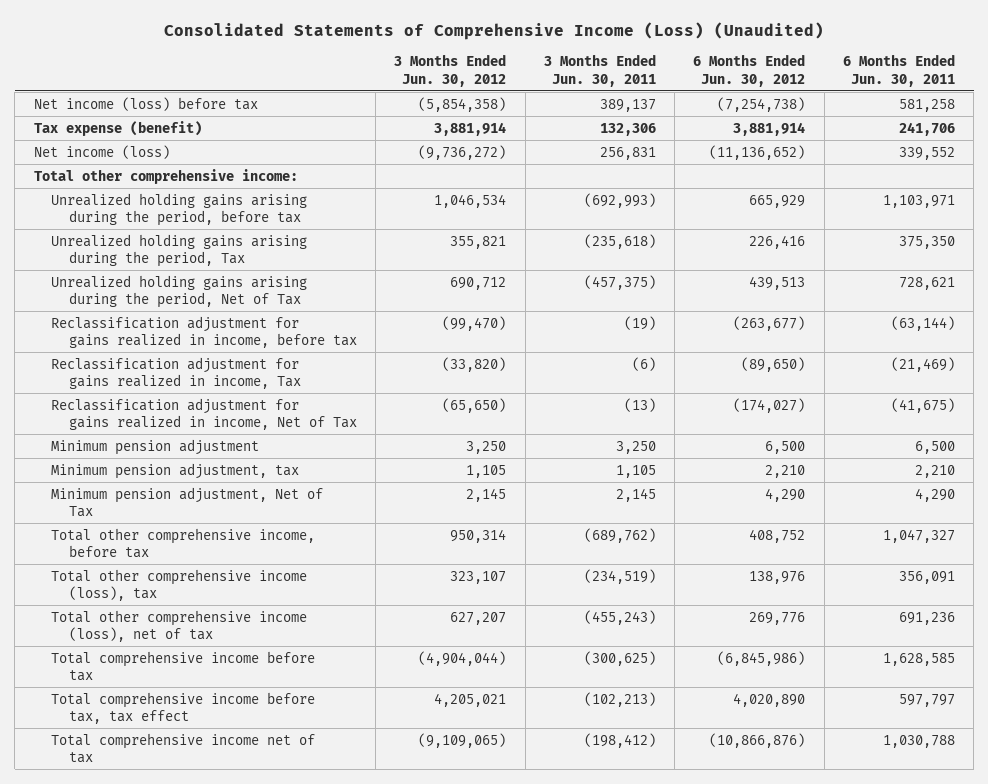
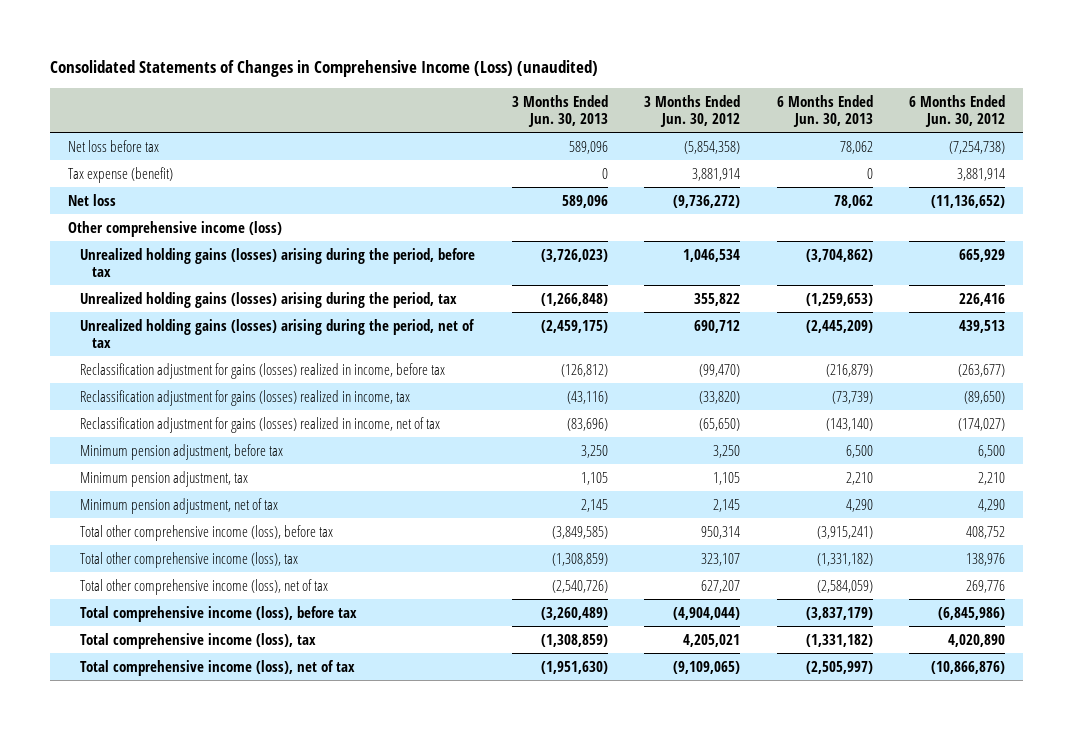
[164,21,825,40] Consolidated Statements of Comprehensive Income (Loss) (Unaudited) -> [50,60,599,78] Consolidated Statements of Changes in Comprehensive Income (Loss) (unaudited)
[543,54,656,87] 3 Months Ended Jun. 30, 2011 -> none
[842,54,955,87] 6 Months Ended Jun. 30, 2011 -> none
none -> [511,94,608,128] 3 Months Ended Jun. 30, 2013
none -> [776,94,873,128] 6 Months Ended Jun. 30, 2013
[33,96,258,111] Net income (loss) before tax -> [68,139,160,152] Net loss before tax
[33,144,170,159] Net income (loss) -> [68,193,117,206] Net loss
[33,168,298,184] Total other comprehensive income: -> [68,220,283,237] Other comprehensive income (loss)
[51,192,308,227] Unrealized holding gains arising during the period, before tax -> [80,247,476,278] Unrealized holding gains (losses) arising during the period, before tax
[51,233,308,268] Unrealized holding gains arising during the period, Tax -> [80,291,458,308] Unrealized holding gains (losses) arising during the period, tax
[450,235,507,249] 355,821 -> [694,292,741,306] 355,822
[51,274,308,309] Unrealized holding gains arising during the period, Net of Tax -> [80,318,476,349] Unrealized holding gains (losses) arising during the period, net of tax
[51,315,357,349] Reclassification adjustment for gains realized in income, before tax -> [80,362,446,379] Reclassification adjustment for gains (losses) realized in income, before tax
[51,356,301,390] Reclassification adjustment for gains realized in income, Tax -> [80,389,411,406] Reclassification adjustment for gains (losses) realized in income, tax
[51,397,357,431] Reclassification adjustment for gains realized in income, Net of Tax -> [80,416,441,433] Reclassification adjustment for gains (losses) realized in income, net of tax
[51,438,260,455] Minimum pension adjustment -> [80,443,284,460] Minimum pension adjustment, before tax
[51,486,324,518] Minimum pension adjustment, Net of Tax -> [80,497,279,514] Minimum pension adjustment, net of tax
[51,527,316,559] Total other comprehensive income, before tax -> [80,524,334,541] Total other comprehensive income (loss), before tax
[51,650,316,682] Total comprehensive income before tax -> [80,605,358,622] Total comprehensive income (loss), before tax
[51,691,316,725] Total comprehensive income before tax, tax effect -> [80,632,317,649] Total comprehensive income (loss), tax
[51,732,316,764] Total comprehensive income net of tax -> [80,659,356,676] Total comprehensive income (loss), net of tax

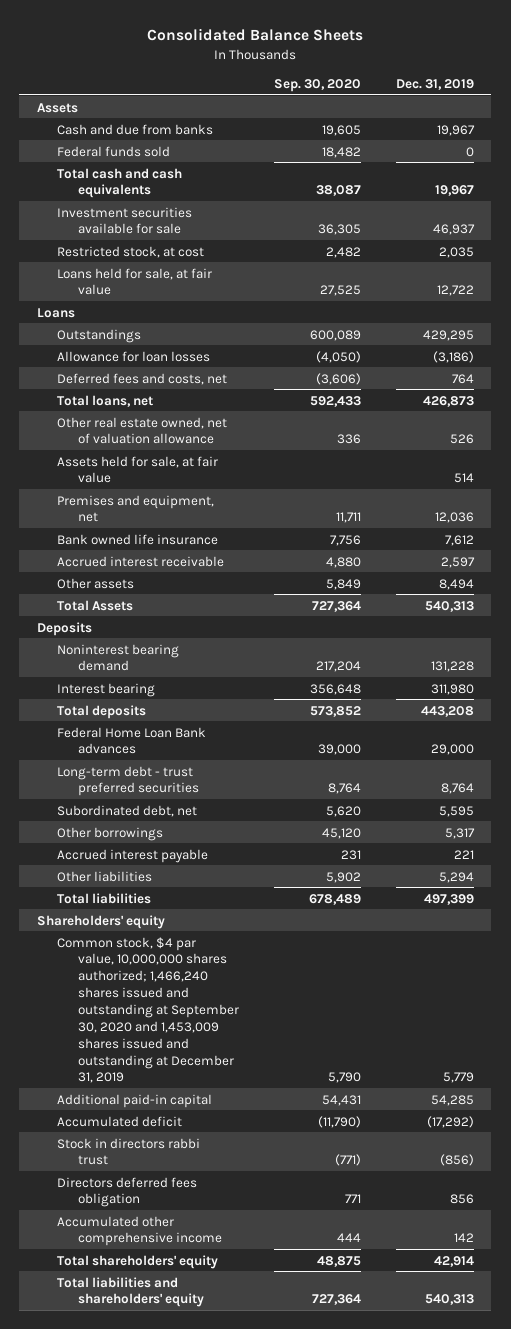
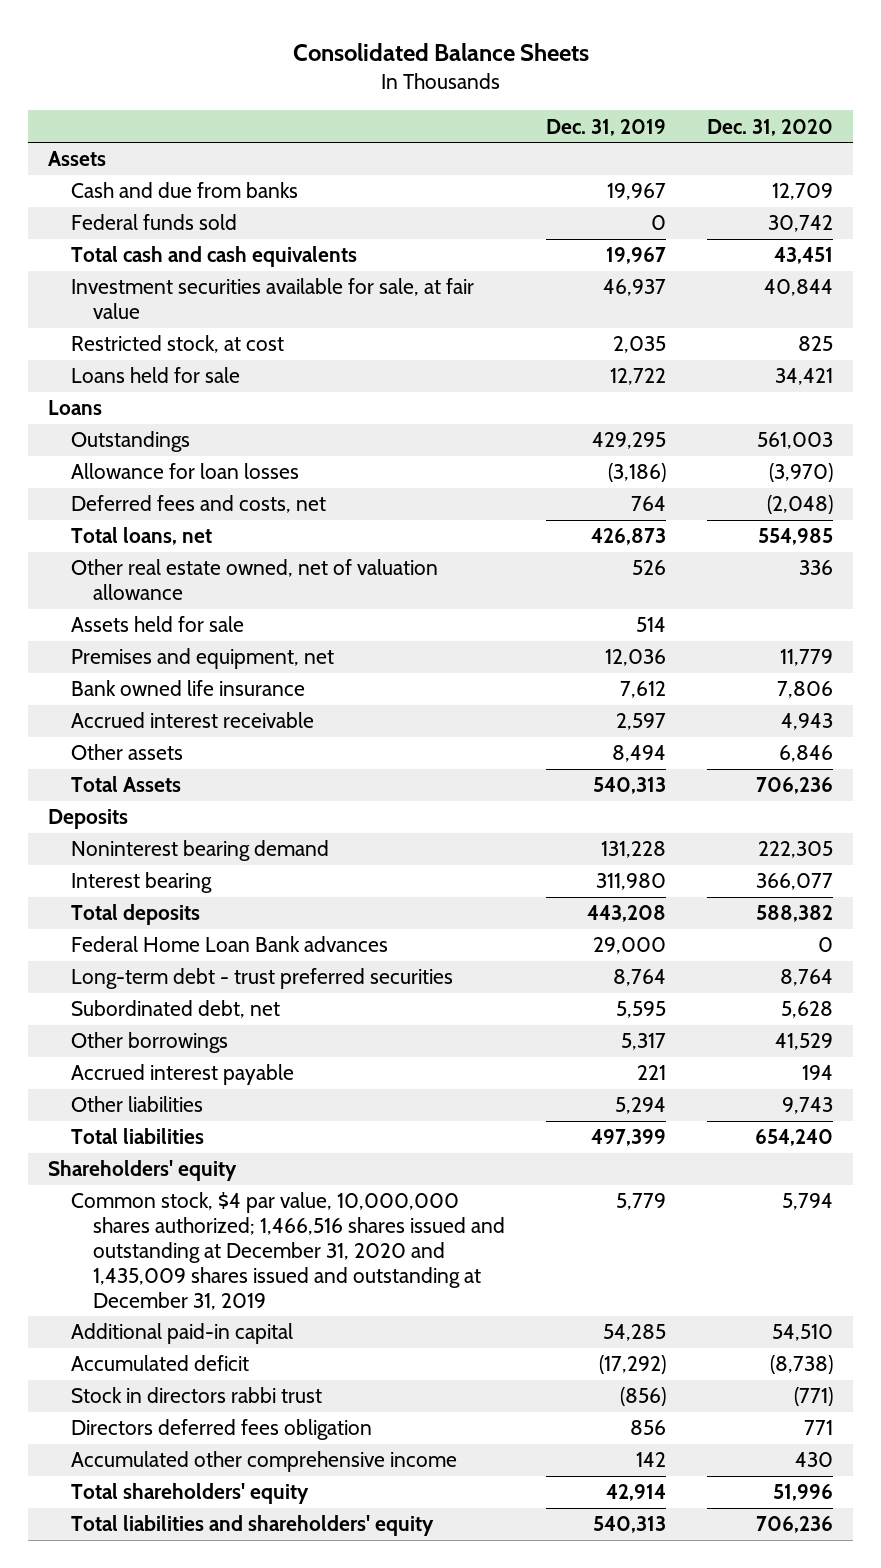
[273,79,361,93] Sep. 30, 2020 -> none
none -> [706,118,833,136] Dec. 31, 2020
[57,206,193,235] Investment securities available for sale -> [70,278,474,320] Investment securities available for sale, at fair value
[57,267,213,296] Loans held for sale, at fair value -> [70,367,240,384] Loans held for sale
[57,455,219,484] Assets held for sale, at fair value -> [70,616,244,633] Assets held for sale
[57,936,239,1084] Common stock, $4 par value, 10,000,000 shares authorized; 1,466,240 shares issued and outstanding at September 30, 2020 and 1,453,009 shares issued and outstanding at December 31, 2019 -> [70,1192,505,1310] Common stock, $4 par value, 10,000,000 shares authorized; 1,466,516 shares issued and outstanding at December 31, 2020 and 1,435,009 shares issued and outstanding at December 31, 2019

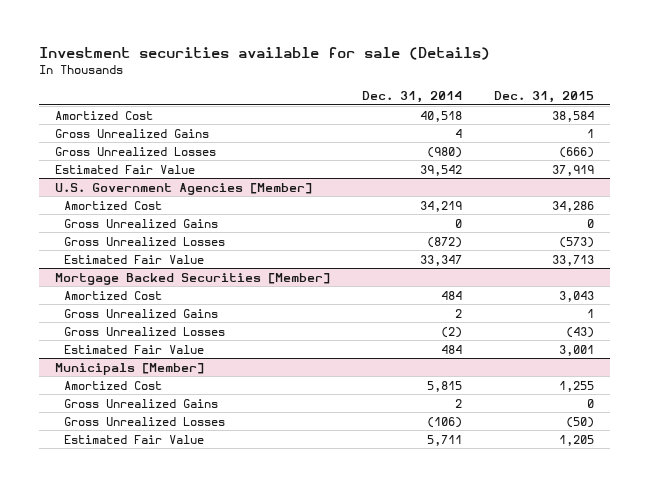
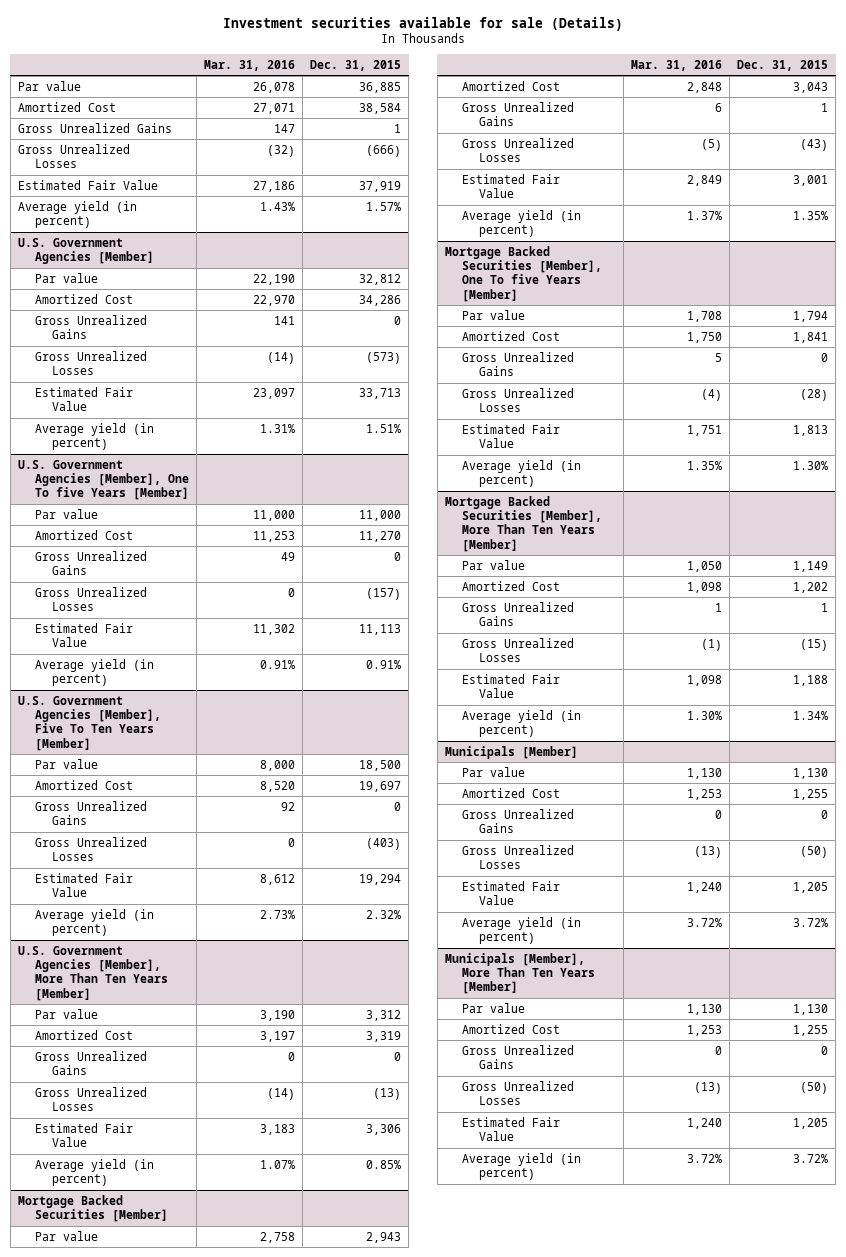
[361,91,462,104] Dec. 31, 2014 -> none
none -> [204,59,296,71] Mar. 31, 2016
none -> [17,80,81,91] Par value
none -> [17,200,137,229] Average yield (in percent)
none -> [34,272,98,283] Par value
none -> [34,422,154,451] Average yield (in percent)
none -> [17,459,189,501] U.S. Government Agencies [Member], One To five Years [Member]
none -> [34,508,98,519] Par value
none -> [34,529,133,540] Amortized Cost
none -> [34,550,147,576] Gross Unrealized Gains
none -> [34,586,147,612] Gross Unrealized Losses
none -> [34,622,133,648] Estimated Fair Value
none -> [34,658,154,687] Average yield (in percent)
none -> [17,695,161,751] U.S. Government Agencies [Member], Five To Ten Years [Member]
none -> [34,758,98,769] Par value
none -> [34,779,133,790] Amortized Cost
none -> [34,800,147,826] Gross Unrealized Gains
none -> [34,836,147,862] Gross Unrealized Losses
none -> [34,872,133,898] Estimated Fair Value
none -> [34,908,154,937] Average yield (in percent)
none -> [17,945,168,1001] U.S. Government Agencies [Member], More Than Ten Years [Member]
none -> [34,1008,98,1019] Par value
none -> [34,1029,133,1040] Amortized Cost
none -> [34,1050,147,1076] Gross Unrealized Gains
none -> [34,1086,147,1112] Gross Unrealized Losses
none -> [34,1122,133,1148] Estimated Fair Value
none -> [34,1158,154,1187] Average yield (in percent)
none -> [34,1230,98,1241] Par value
none -> [461,209,581,238] Average yield (in percent)
none -> [444,245,602,302] Mortgage Backed Securities [Member], One To five Years [Member]
none -> [461,309,525,320] Par value
none -> [461,330,560,341] Amortized Cost
none -> [461,351,574,377] Gross Unrealized Gains
none -> [461,387,574,413] Gross Unrealized Losses
none -> [461,423,560,449] Estimated Fair Value
none -> [461,459,581,488] Average yield (in percent)
none -> [444,495,602,552] Mortgage Backed Securities [Member], More Than Ten Years [Member]
none -> [461,559,525,570] Par value
none -> [461,580,560,591] Amortized Cost
none -> [461,601,574,627] Gross Unrealized Gains
none -> [461,637,574,663] Gross Unrealized Losses
none -> [461,673,560,699] Estimated Fair Value
none -> [461,709,581,738] Average yield (in percent)
none -> [461,766,525,777] Par value
none -> [461,916,581,945] Average yield (in percent)
none -> [444,952,595,995] Municipals [Member], More Than Ten Years [Member]
none -> [461,1002,525,1013] Par value
none -> [461,1023,560,1034] Amortized Cost
none -> [461,1044,574,1070] Gross Unrealized Gains
none -> [461,1080,574,1106] Gross Unrealized Losses
none -> [461,1116,560,1142] Estimated Fair Value
none -> [461,1152,581,1181] Average yield (in percent)

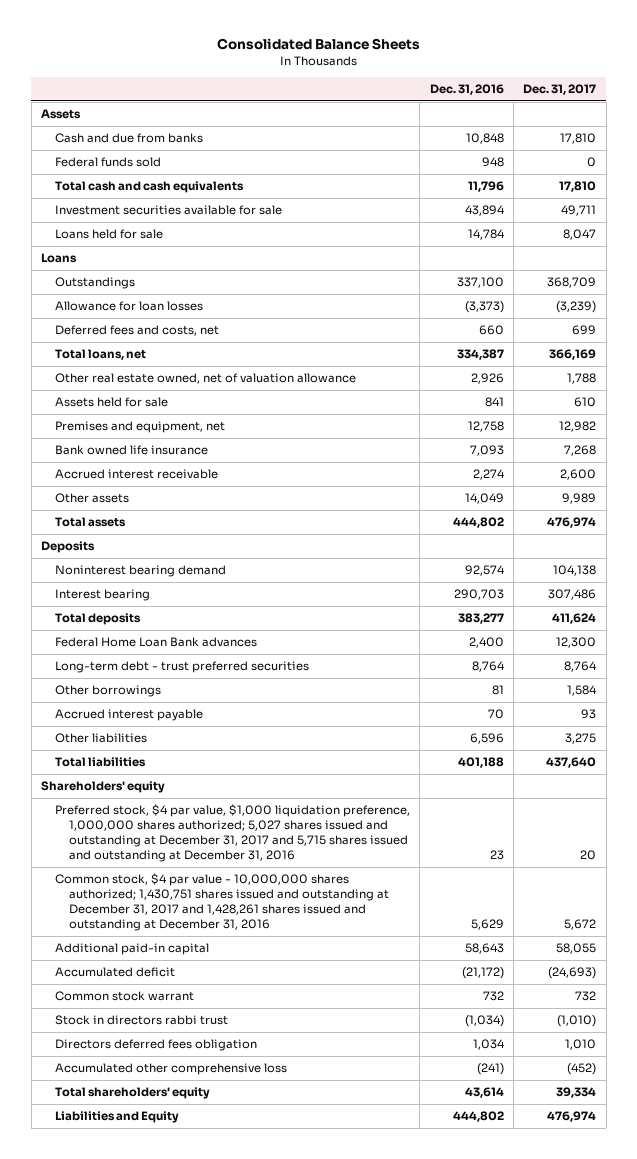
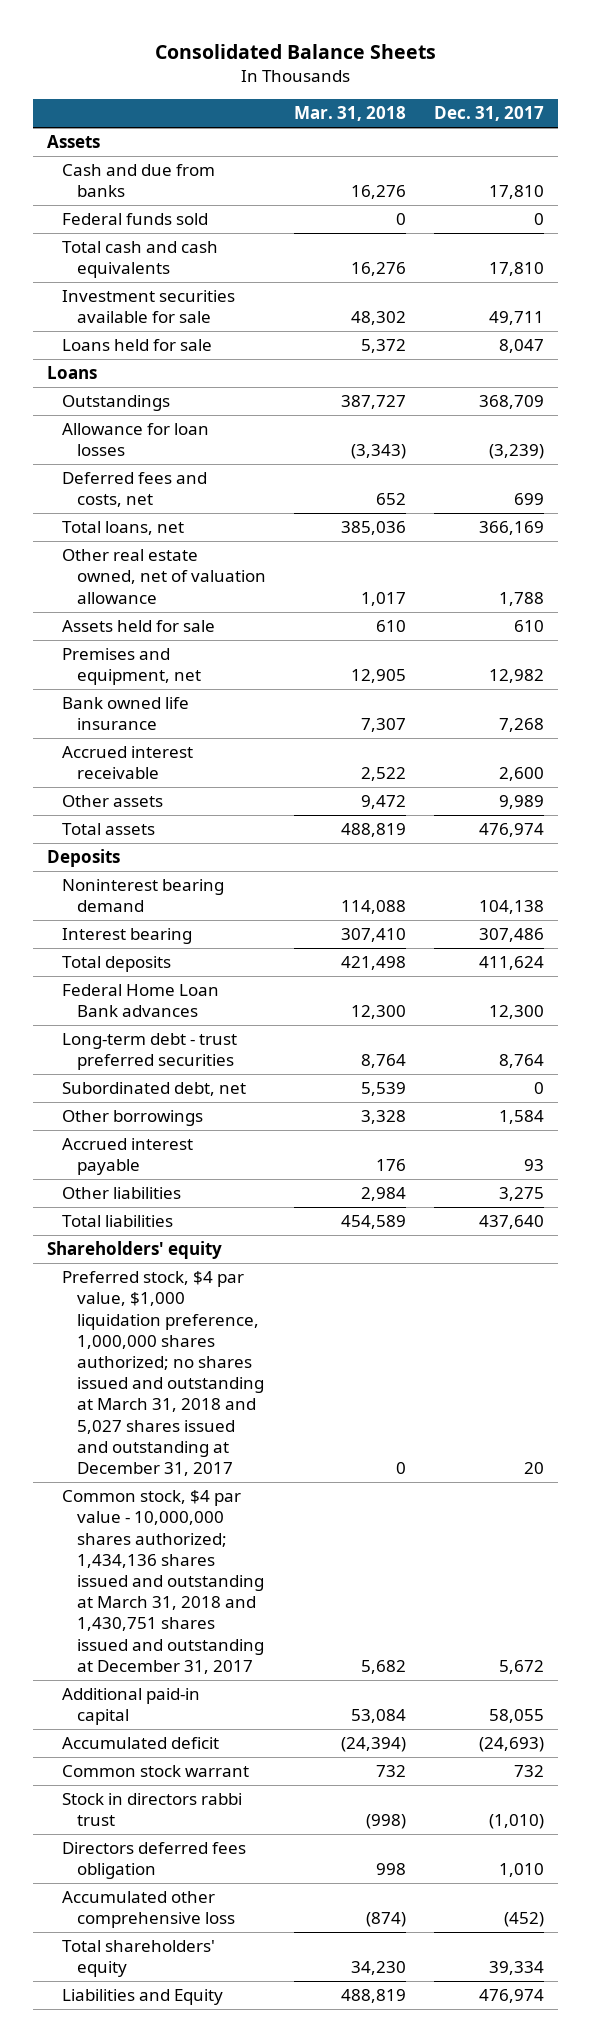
[429,83,504,95] Dec. 31, 2016 -> none
none -> [293,106,406,122] Mar. 31, 2018
none -> [62,1082,247,1097] Subordinated debt, net
[55,804,411,863] Preferred stock, $4 par value, $1,000 liquidation preference, 1,000,000 shares authorized; 5,027 shares issued and outstanding at December 31, 2017 and 5,715 shares issued and outstanding at December 31, 2016 -> [62,1271,264,1476] Preferred stock, $4 par value, $1,000 liquidation preference, 1,000,000 shares authorized; no shares issued and outstanding at March 31, 2018 and 5,027 shares issued and outstanding at December 31, 2017
[55,873,390,932] Common stock, $4 par value - 10,000,000 shares authorized; 1,430,751 shares issued and outstanding at December 31, 2017 and 1,428,261 shares issued and outstanding at December 31, 2016 -> [62,1490,264,1674] Common stock, $4 par value - 10,000,000 shares authorized; 1,434,136 shares issued and outstanding at March 31, 2018 and 1,430,751 shares issued and outstanding at December 31, 2017

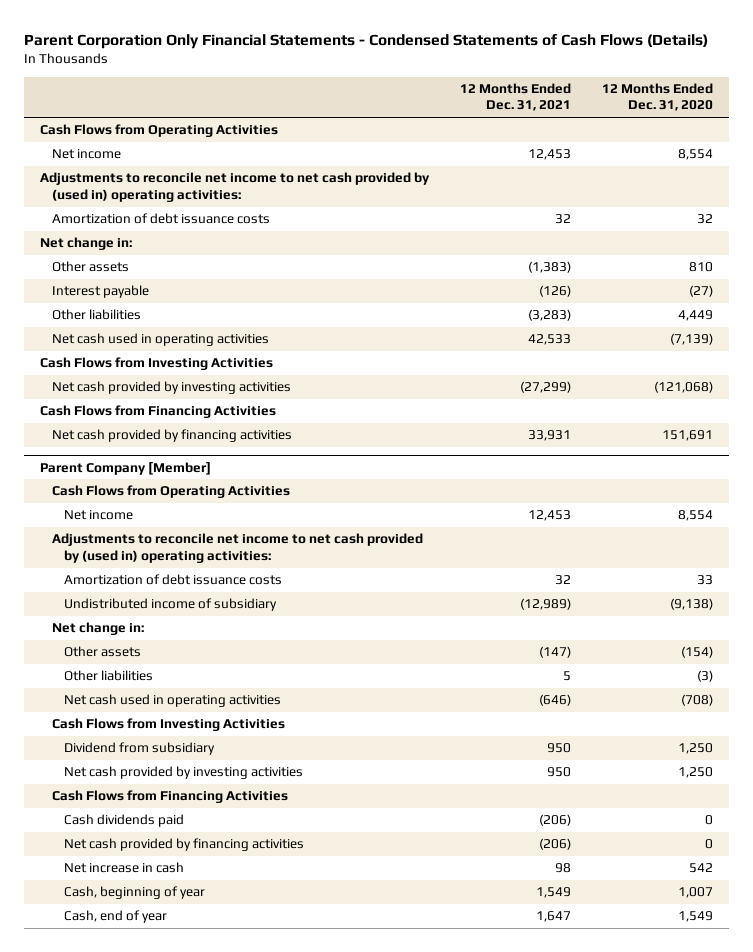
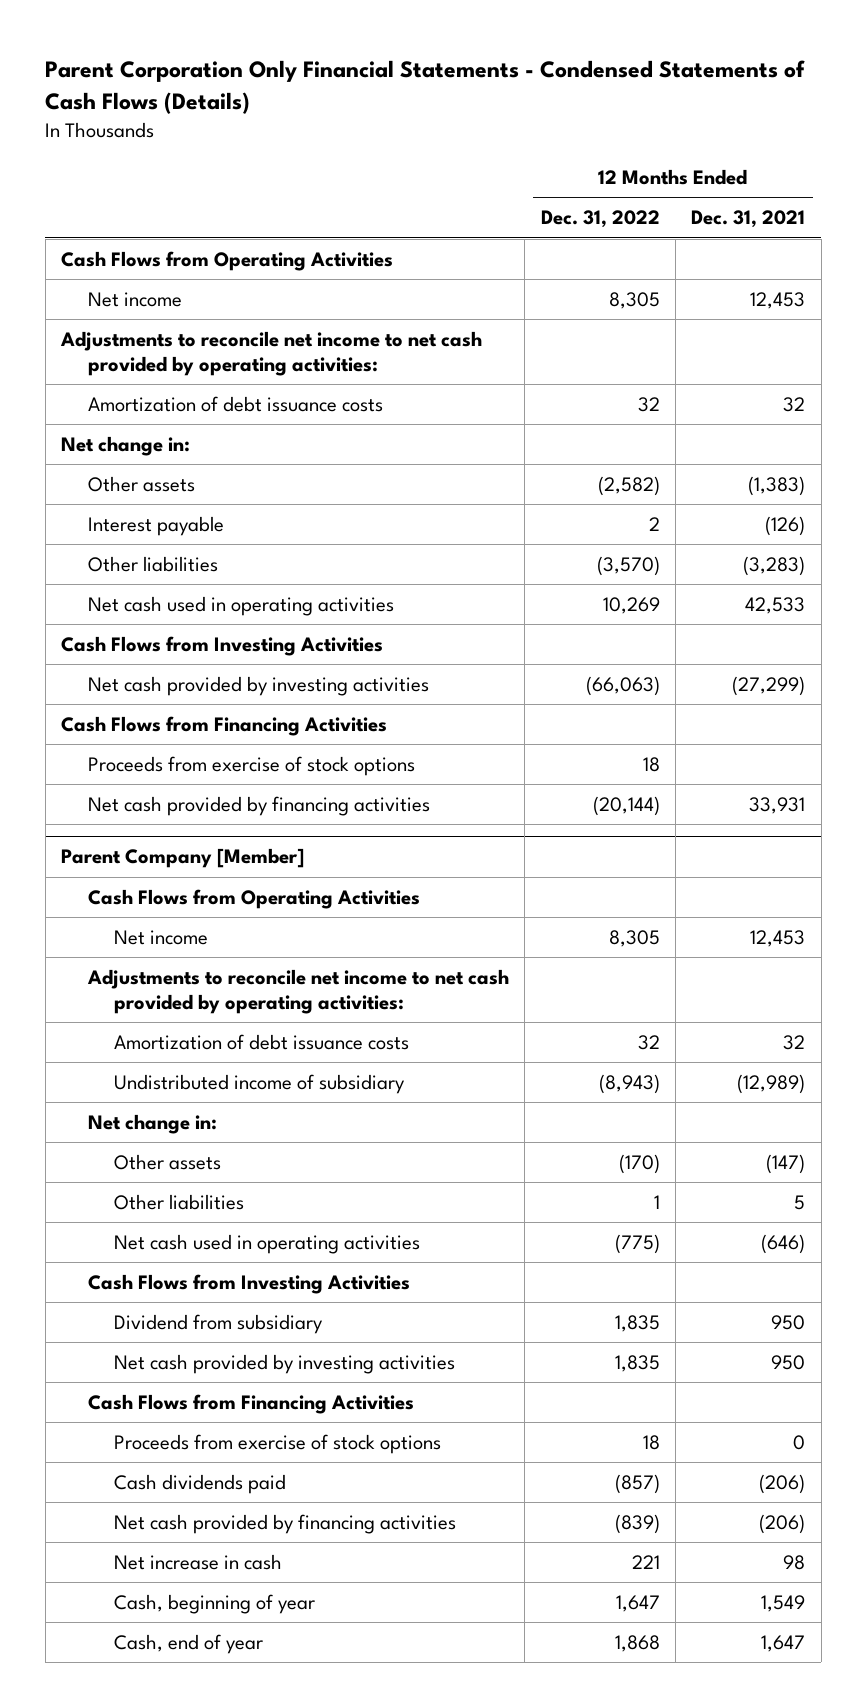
[602,82,714,112] 12 Months Ended Dec. 31, 2020 -> none
none -> [540,210,660,229] Dec. 31, 2022
[39,172,430,202] Adjustments to reconcile net income to net cash provided by (used in) operating activities: -> [60,330,483,376] Adjustments to reconcile net income to net cash provided by operating activities:
none -> [87,755,415,776] Proceeds from exercise of stock options
[52,533,424,563] Adjustments to reconcile net income to net cash provided by (used in) operating activities: -> [86,968,509,1014] Adjustments to reconcile net income to net cash provided by operating activities:
none -> [114,1433,442,1454] Proceeds from exercise of stock options

